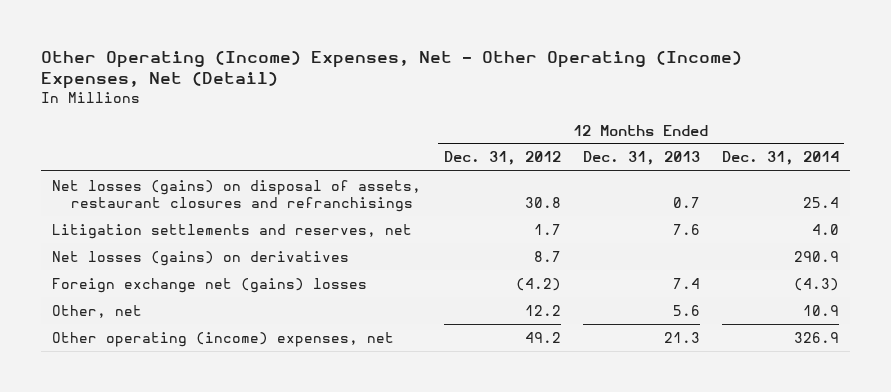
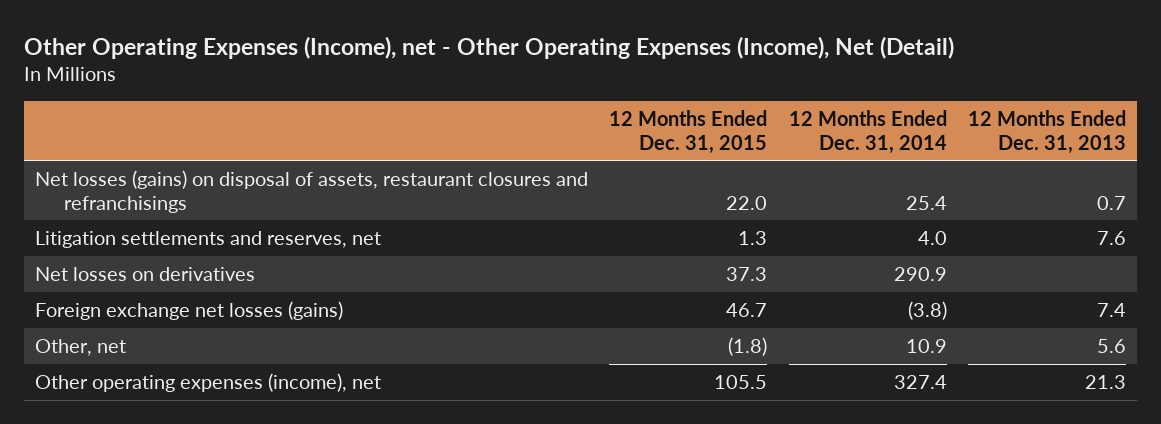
[41,50,743,90] Other Operating (Income) Expenses, Net - Other Operating (Income) Expenses, Net (Detail) -> [23,35,954,59] Other Operating Expenses (Income), net - Other Operating Expenses (Income), Net (Detail)
[443,151,561,166] Dec. 31, 2012 -> none
none -> [609,109,768,154] 12 Months Ended Dec. 31, 2015
[52,250,350,266] Net losses (gains) on derivatives -> [34,266,255,281] Net losses on derivatives
[52,277,368,293] Foreign exchange net (gains) losses -> [34,300,343,320] Foreign exchange net losses (gains)
[793,277,839,291] (4.3) -> [907,300,947,320] (3.8)
[52,331,395,347] Other operating (income) expenses, net -> [34,372,381,392] Other operating expenses (income), net
[793,331,839,343] 326.9 -> [893,374,947,389] 327.4

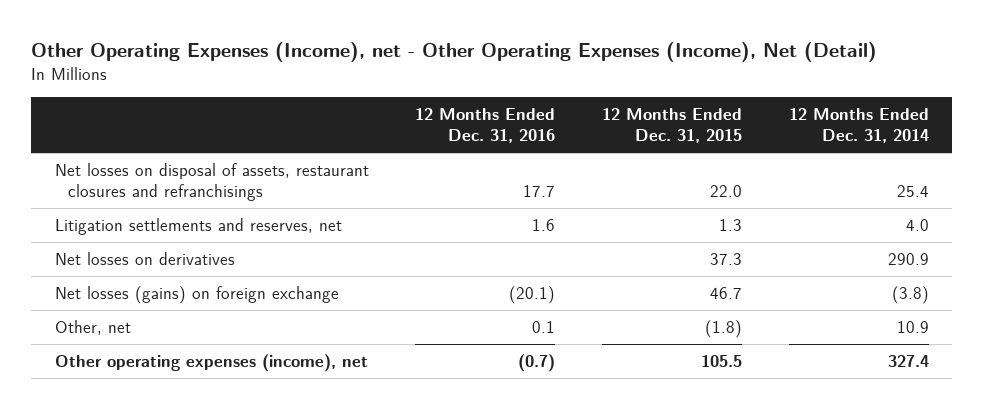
[968,109,1127,154] 12 Months Ended Dec. 31, 2013 -> none
none -> [415,107,556,143] 12 Months Ended Dec. 31, 2016
[34,169,588,213] Net losses (gains) on disposal of assets, restaurant closures and refranchisings -> [54,163,369,202] Net losses on disposal of assets, restaurant closures and refranchisings
[34,300,343,320] Foreign exchange net losses (gains) -> [54,286,339,305] Net losses (gains) on foreign exchange

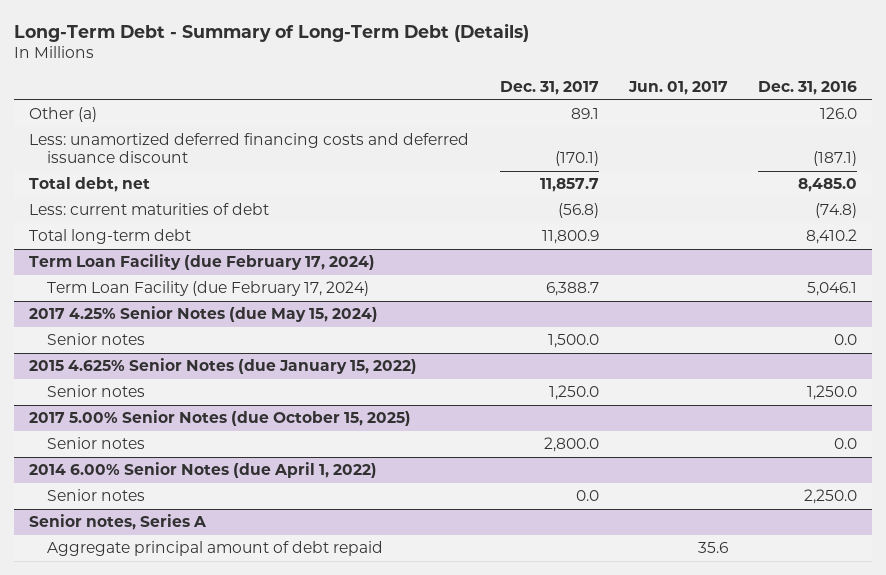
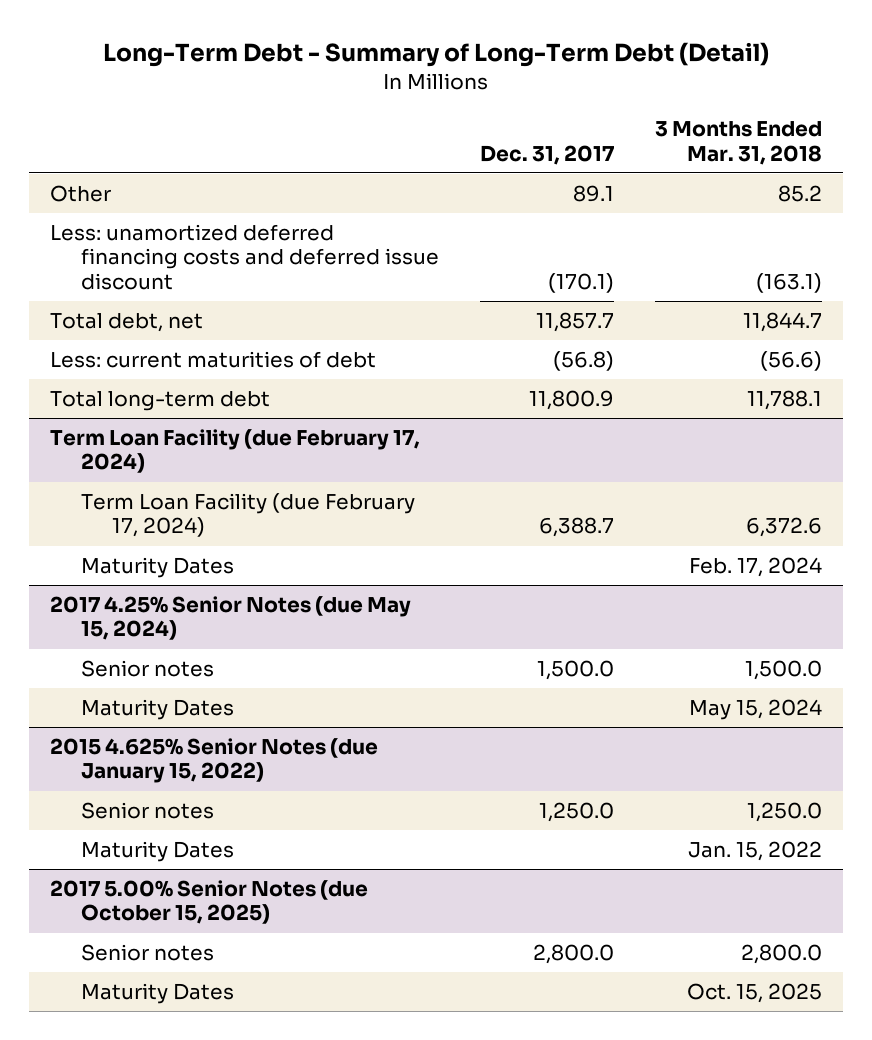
[14,22,530,42] Long-Term Debt - Summary of Long-Term Debt (Details) -> [103,42,770,68] Long-Term Debt - Summary of Long-Term Debt (Detail)
[627,81,728,96] Jun. 01, 2017 -> none
[758,81,858,96] Dec. 31, 2016 -> none
none -> [655,121,823,165] 3 Months Ended Mar. 31, 2018
[29,107,98,123] Other (a) -> [49,185,111,203] Other
[29,133,470,163] Less: unamortized deferred financing costs and deferred issuance discount -> [49,224,440,290] Less: unamortized deferred financing costs and deferred issue discount
none -> [81,557,235,579] Maturity Dates
none -> [81,699,235,721] Maturity Dates
none -> [81,841,235,863] Maturity Dates
[29,462,378,479] 2014 6.00% Senior Notes (due April 1, 2022) -> none
[46,489,145,502] Senior notes -> none
[29,514,208,531] Senior notes, Series A -> none
[46,541,383,557] Aggregate principal amount of debt repaid -> none
none -> [81,983,235,1005] Maturity Dates

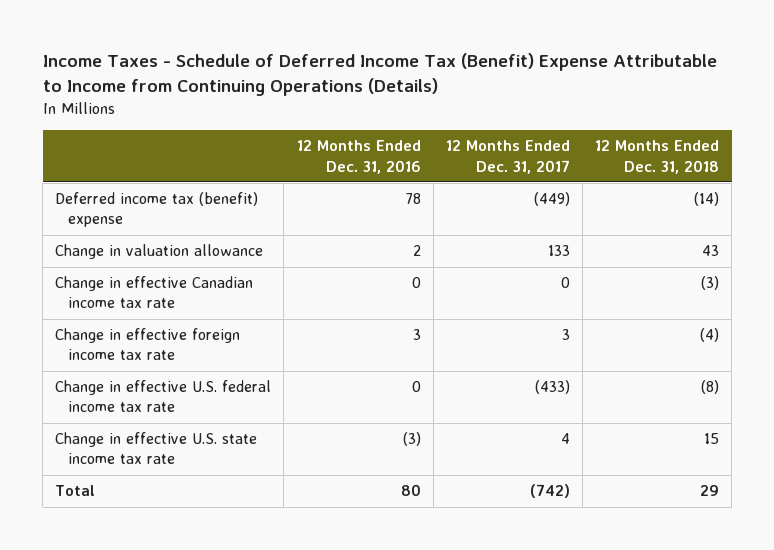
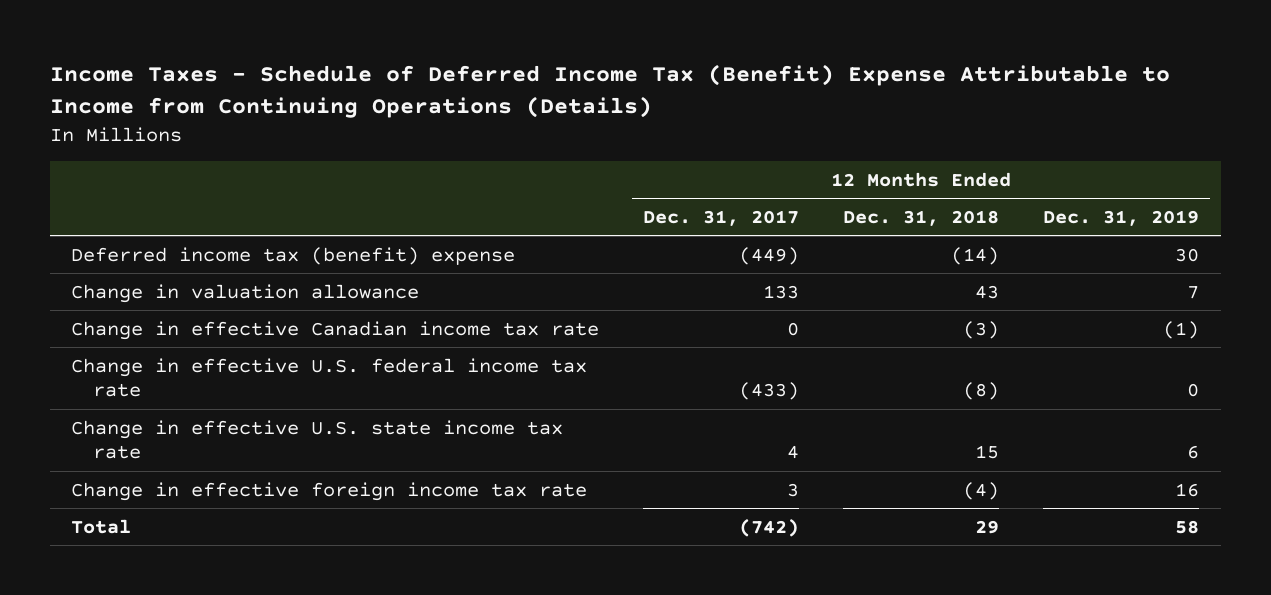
[296,140,421,174] 12 Months Ended Dec. 31, 2016 -> none
none -> [1043,209,1200,226] Dec. 31, 2019
[55,328,241,361] Change in effective foreign income tax rate -> [71,481,588,501] Change in effective foreign income tax rate

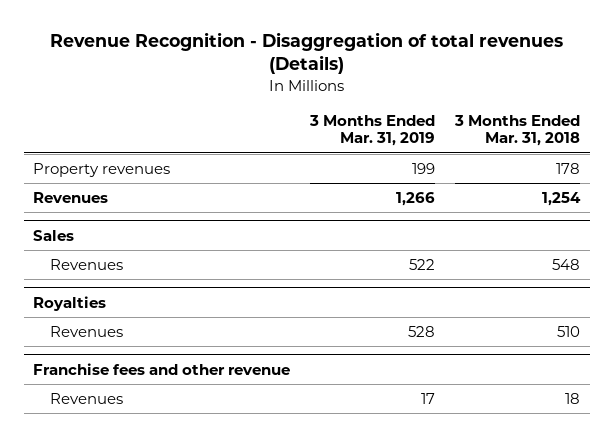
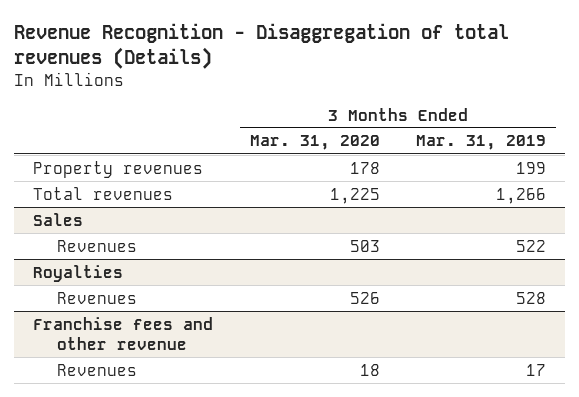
[454,114,581,147] 3 Months Ended Mar. 31, 2018 -> none
none -> [249,135,380,151] Mar. 31, 2020
[33,191,109,203] Revenues -> [32,186,173,200] Total revenues

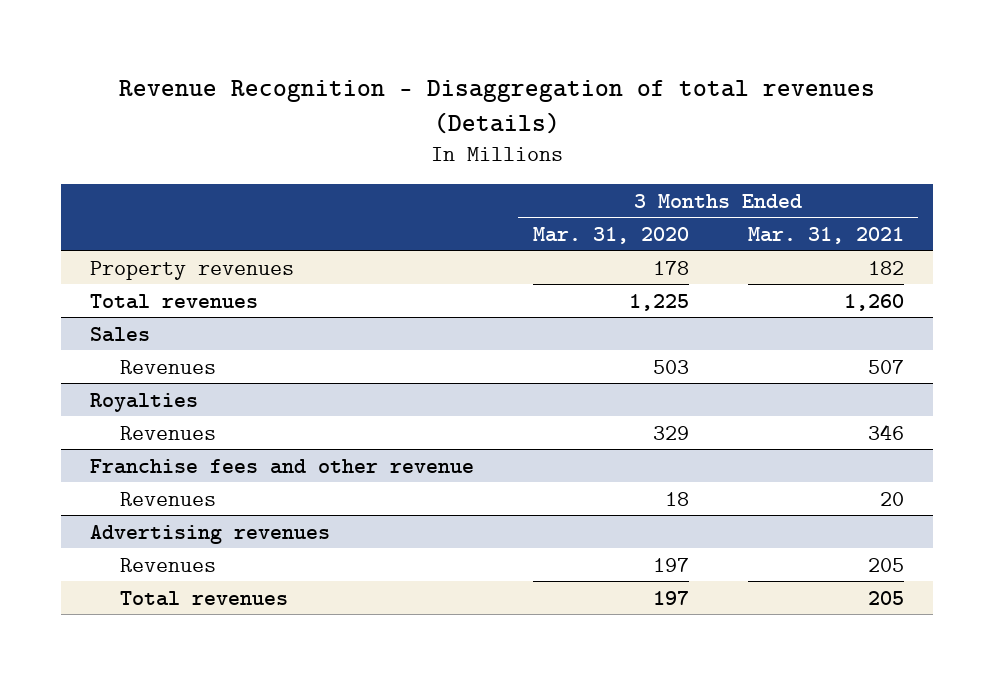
[416,135,547,151] Mar. 31, 2019 -> none
none -> [747,226,904,244] Mar. 31, 2021
[349,291,380,304] 526 -> [652,425,689,440] 329
none -> [89,524,330,544] Advertising revenues
none -> [120,557,217,572] Revenues
none -> [120,590,289,606] Total revenues

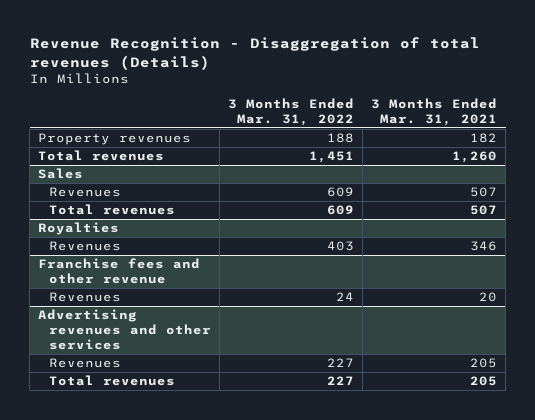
[532,226,689,244] Mar. 31, 2020 -> none
none -> [227,97,354,126] 3 Months Ended Mar. 31, 2022
none -> [48,204,175,216] Total revenues
[89,524,330,544] Advertising revenues -> [38,309,211,351] Advertising revenues and other services

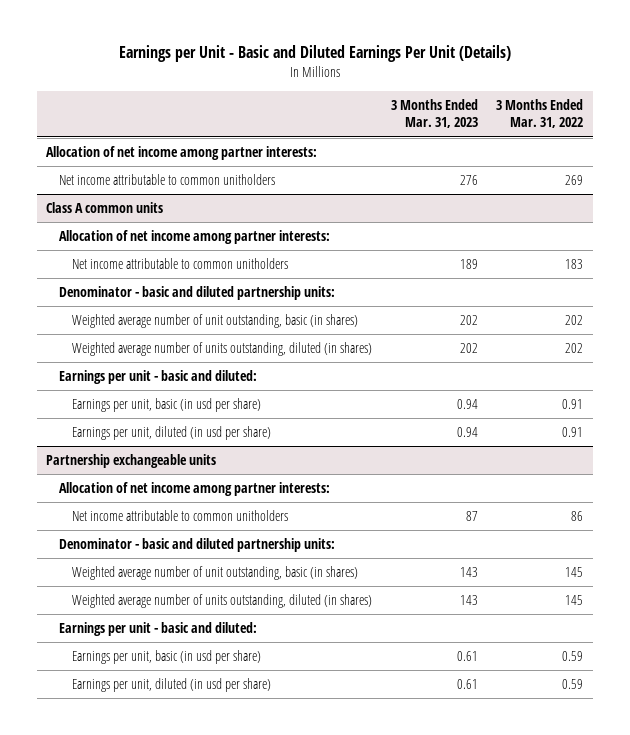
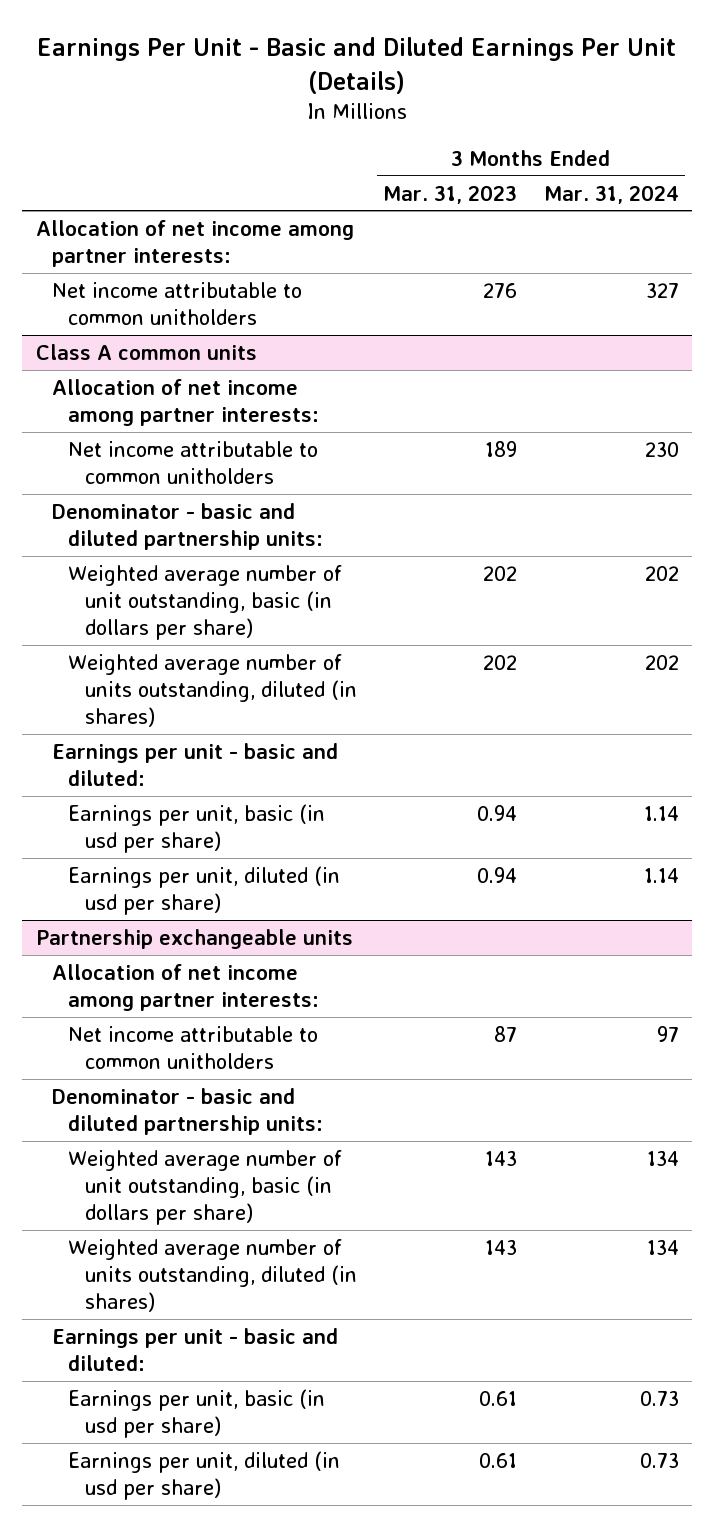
[118,45,511,63] Earnings per Unit - Basic and Diluted Earnings Per Unit (Details) -> [37,37,677,95] Earnings Per Unit - Basic and Diluted Earnings Per Unit (Details)
[496,98,584,129] 3 Months Ended Mar. 31, 2022 -> none
none -> [543,184,679,204] Mar. 31, 2024
[71,314,358,329] Weighted average number of unit outstanding, basic (in shares) -> [68,564,343,640] Weighted average number of unit outstanding, basic (in dollars per share)
[71,566,358,581] Weighted average number of unit outstanding, basic (in shares) -> [68,1149,343,1225] Weighted average number of unit outstanding, basic (in dollars per share)

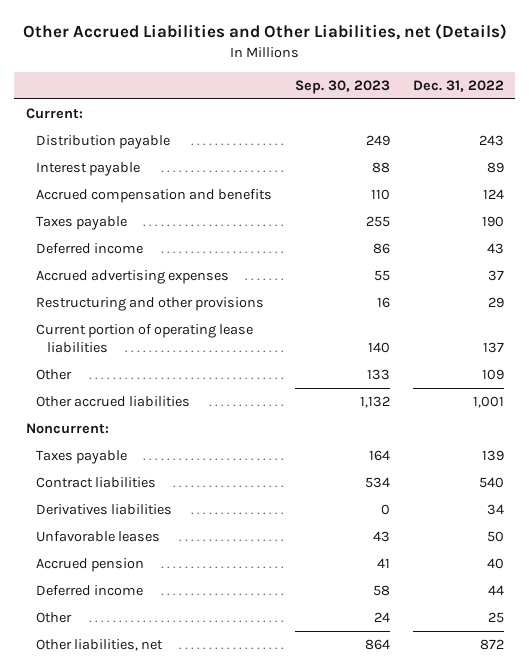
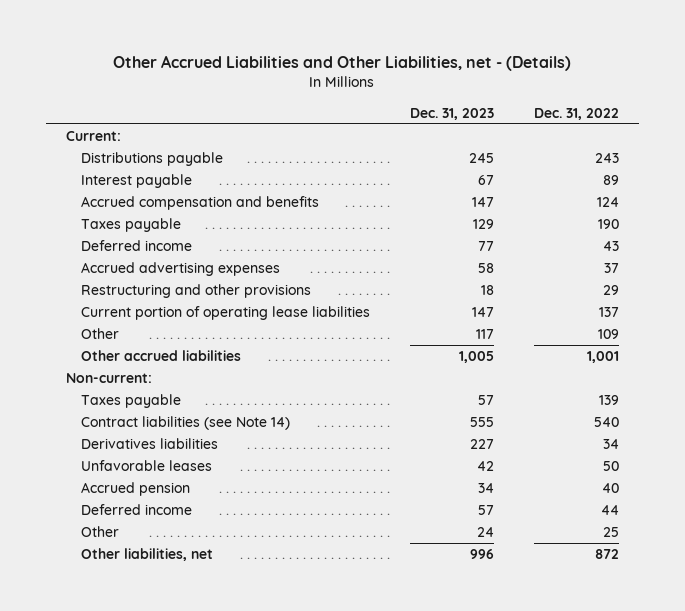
[22,24,507,41] Other Accrued Liabilities and Other Liabilities, net (Details) -> [113,55,572,72] Other Accrued Liabilities and Other Liabilities, net - (Details)
[295,79,391,94] Sep. 30, 2023 -> none
none -> [410,107,495,120] Dec. 31, 2023
[36,135,171,150] Distribution payable -> [81,152,224,167] Distributions payable
[25,423,109,435] Noncurrent: -> [66,373,153,384] Non-current:
[36,477,157,489] Contract liabilities -> [81,416,291,431] Contract liabilities (see Note 14)

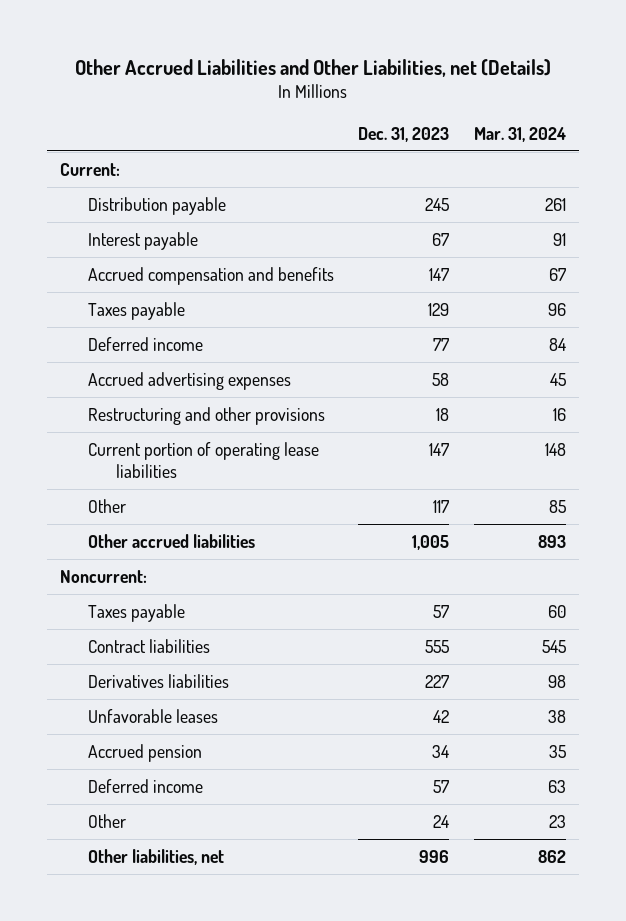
[113,55,572,72] Other Accrued Liabilities and Other Liabilities, net - (Details) -> [74,58,551,77] Other Accrued Liabilities and Other Liabilities, net (Details)
[533,107,619,120] Dec. 31, 2022 -> none
none -> [474,126,567,142] Mar. 31, 2024
[81,152,224,167] Distributions payable -> [87,196,226,215] Distribution payable
[66,373,153,384] Non-current: -> [59,569,147,583] Noncurrent:
[81,416,291,431] Contract liabilities (see Note 14) -> [87,638,210,653] Contract liabilities

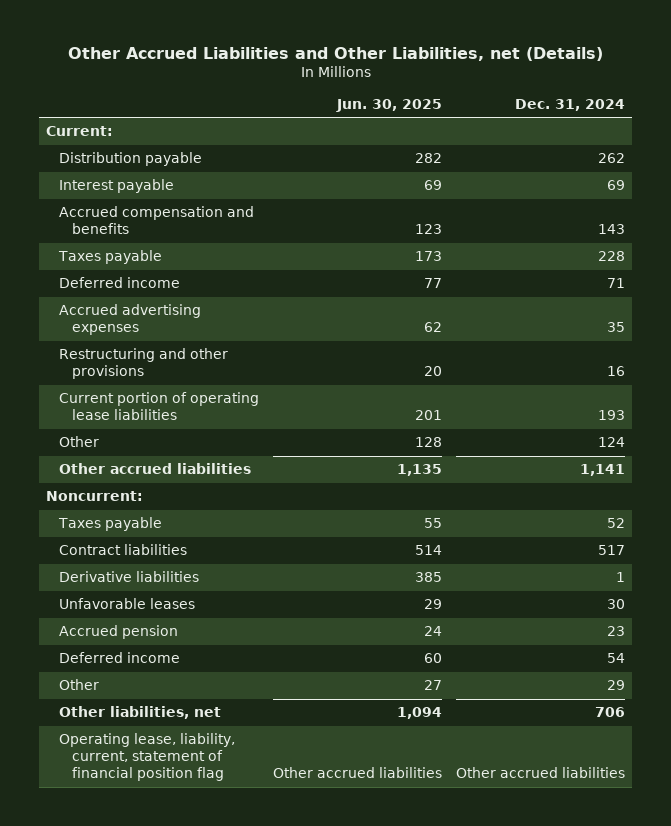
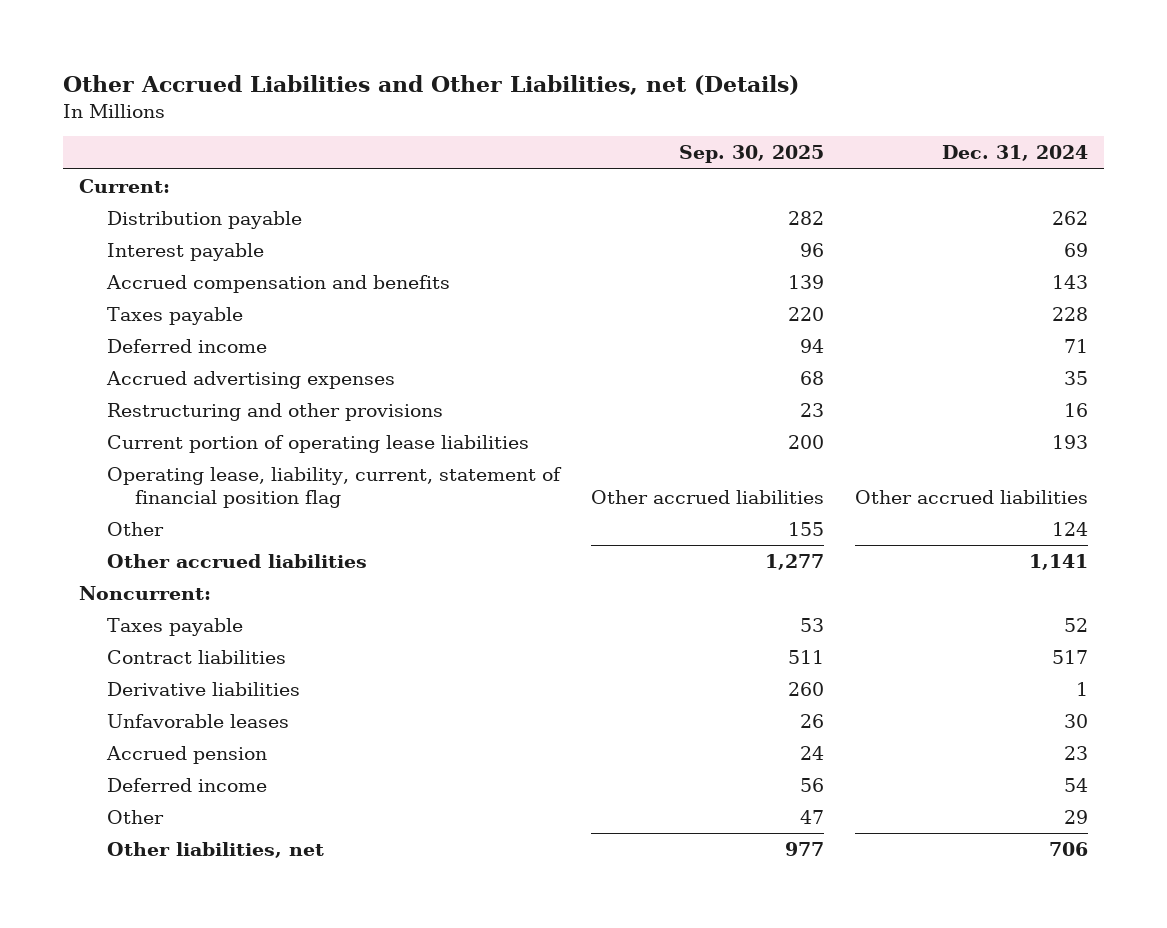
[336,98,443,112] Jun. 30, 2025 -> none
none -> [678,145,824,164] Sep. 30, 2025
[59,733,236,782] Operating lease, liability, current, statement of financial position flag -> [106,466,562,508] Operating lease, liability, current, statement of financial position flag

